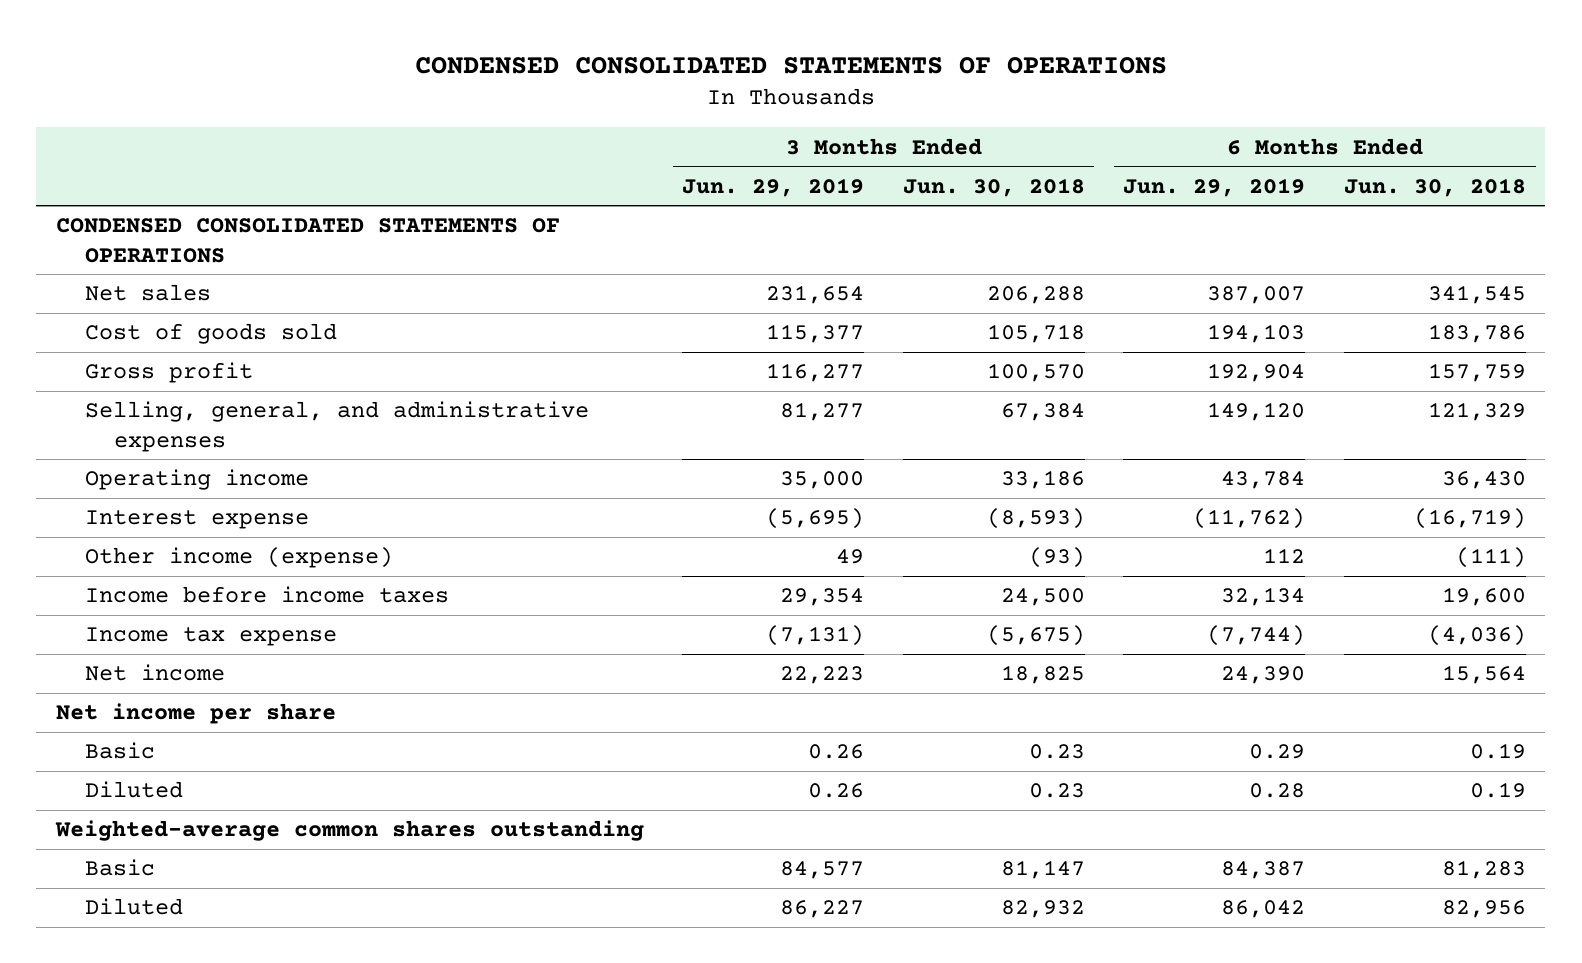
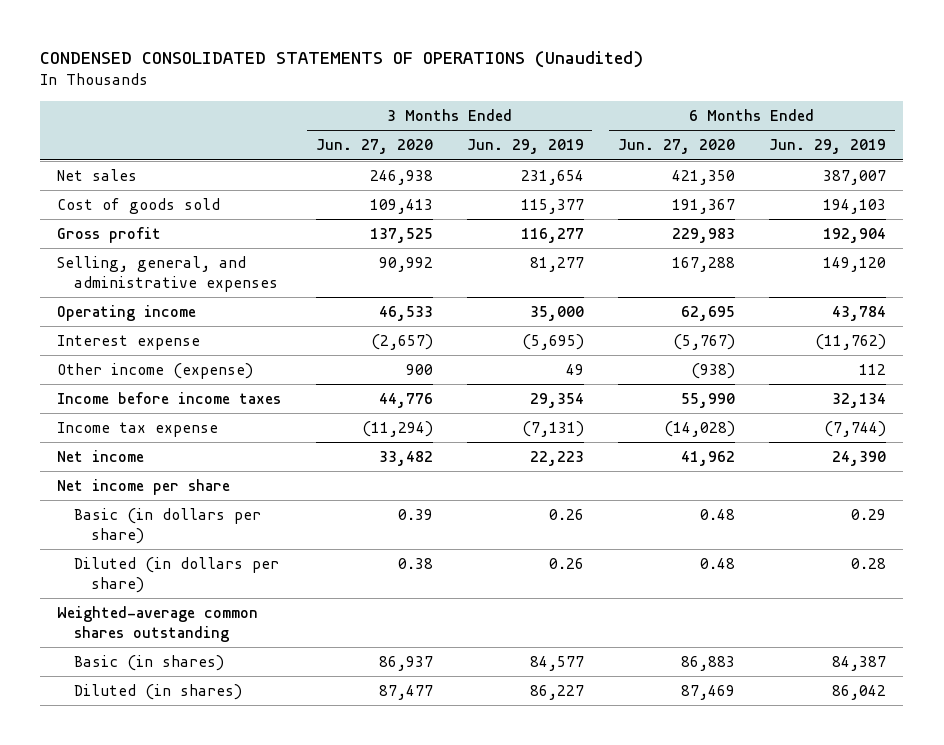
[414,56,1167,74] CONDENSED CONSOLIDATED STATEMENTS OF OPERATIONS -> [40,51,644,69] CONDENSED CONSOLIDATED STATEMENTS OF OPERATIONS (Unaudited)
[902,177,1085,197] Jun. 30, 2018 -> none
[1343,177,1526,197] Jun. 30, 2018 -> none
none -> [315,139,433,155] Jun. 27, 2020
none -> [618,139,736,155] Jun. 27, 2020
[55,218,560,263] CONDENSED CONSOLIDATED STATEMENTS OF OPERATIONS -> none
[84,742,155,760] Basic -> [74,508,262,544] Basic (in dollars per share)
[84,781,183,799] Diluted -> [74,557,280,593] Diluted (in dollars per share)
[84,859,155,877] Basic -> [74,655,225,672] Basic (in shares)
[84,898,183,916] Diluted -> [74,684,243,701] Diluted (in shares)

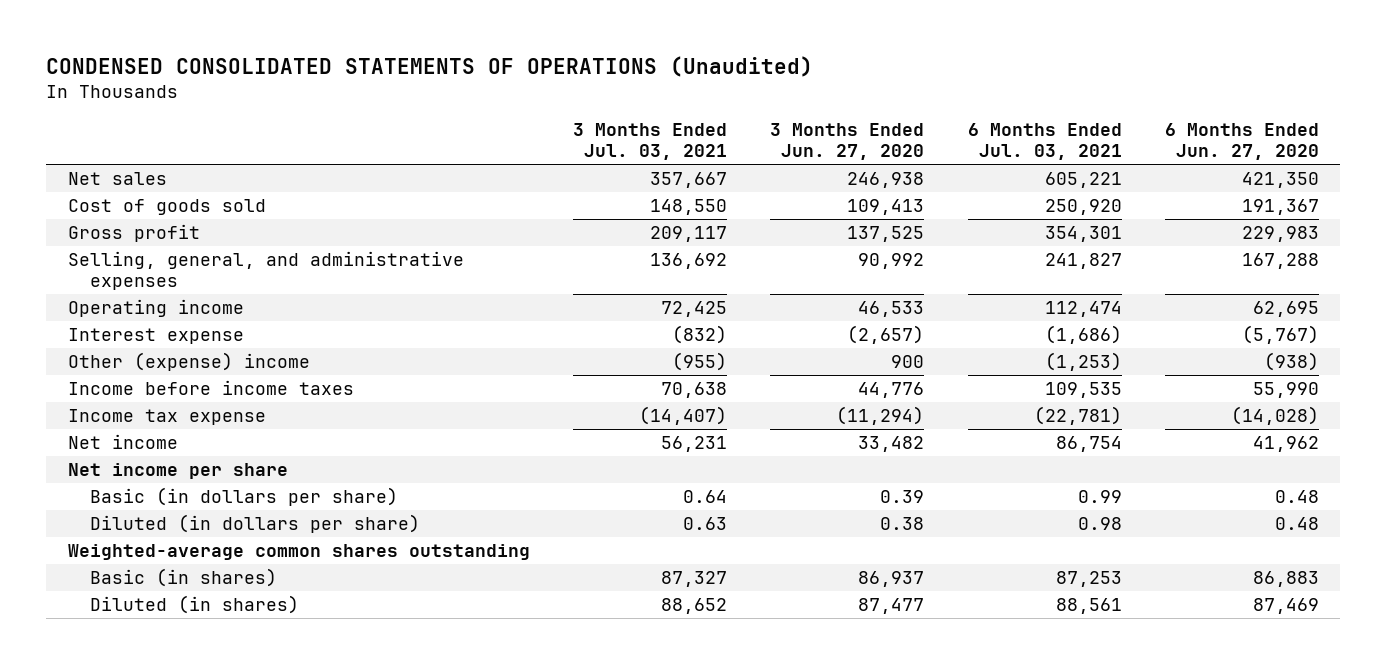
[466,139,584,155] Jun. 29, 2019 -> none
[769,139,887,155] Jun. 29, 2019 -> none
none -> [573,123,728,161] 3 Months Ended Jul. 03, 2021
none -> [967,123,1122,161] 6 Months Ended Jul. 03, 2021
[57,363,254,380] Other income (expense) -> [67,352,310,372] Other (expense) income

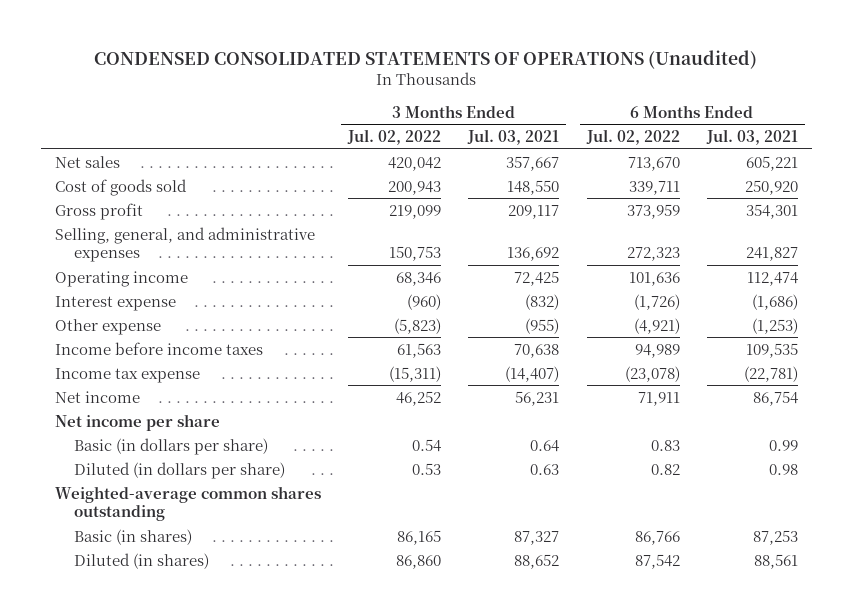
[770,123,925,161] 3 Months Ended Jun. 27, 2020 -> none
[1164,123,1319,161] 6 Months Ended Jun. 27, 2020 -> none
none -> [347,129,442,146] Jul. 02, 2022
none -> [585,129,680,146] Jul. 02, 2022
[67,352,310,372] Other (expense) income -> [54,318,161,335] Other expense

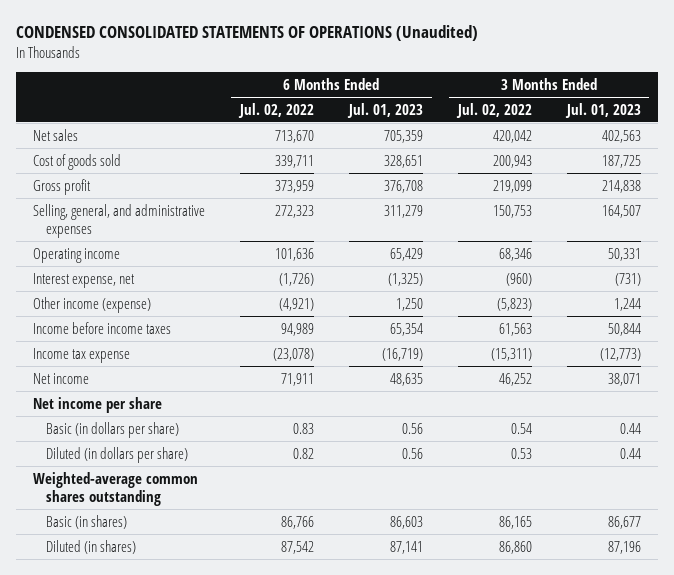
[467,129,560,146] Jul. 03, 2021 -> none
[706,129,799,146] Jul. 03, 2021 -> none
none -> [346,102,423,118] Jul. 01, 2023
none -> [564,102,641,118] Jul. 01, 2023
[54,295,176,311] Interest expense -> [32,272,135,288] Interest expense, net
[54,318,161,335] Other expense -> [32,296,151,313] Other income (expense)

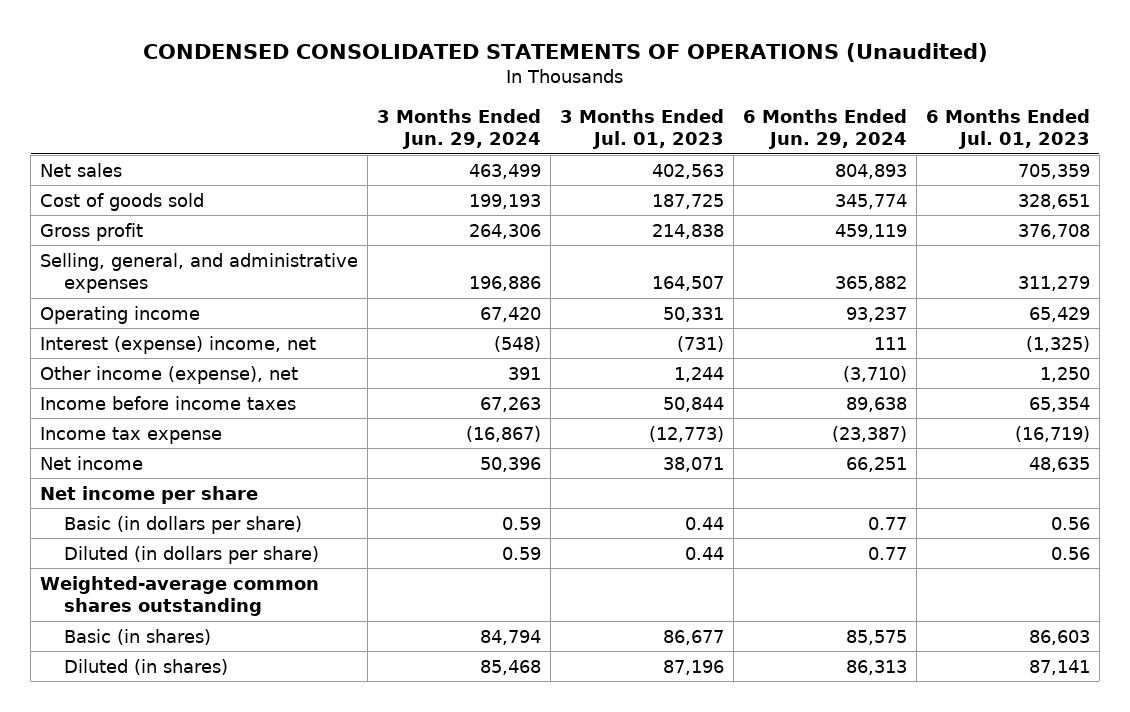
[237,102,314,118] Jul. 02, 2022 -> none
[455,102,532,118] Jul. 02, 2022 -> none
none -> [377,108,542,150] 3 Months Ended Jun. 29, 2024
none -> [742,108,907,150] 6 Months Ended Jun. 29, 2024
[32,272,135,288] Interest expense, net -> [40,335,317,354] Interest (expense) income, net
[32,296,151,313] Other income (expense) -> [40,365,299,384] Other income (expense), net

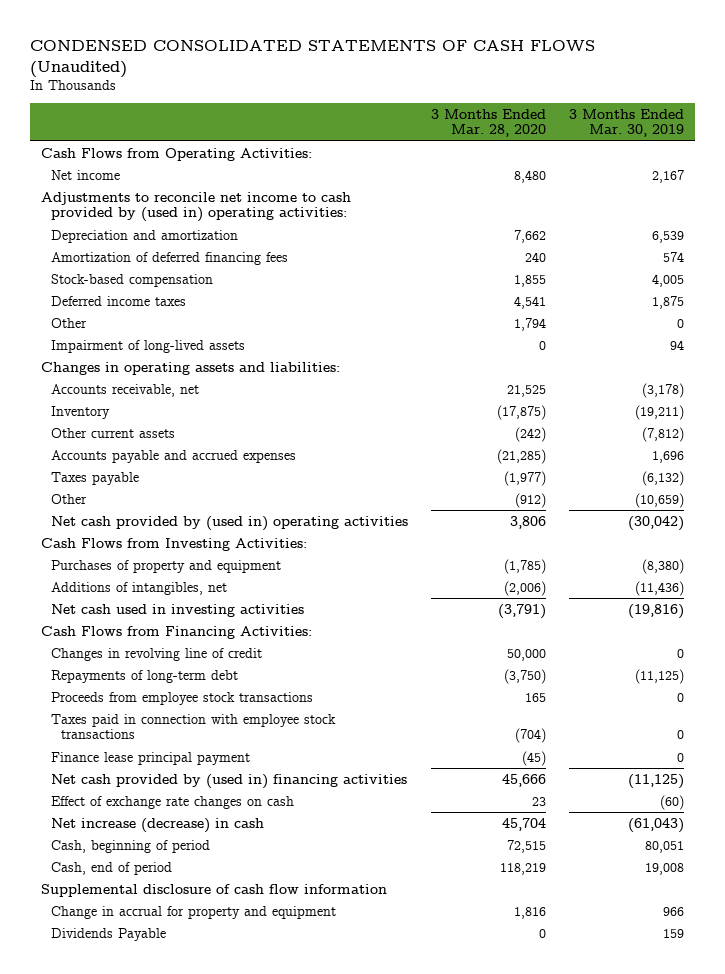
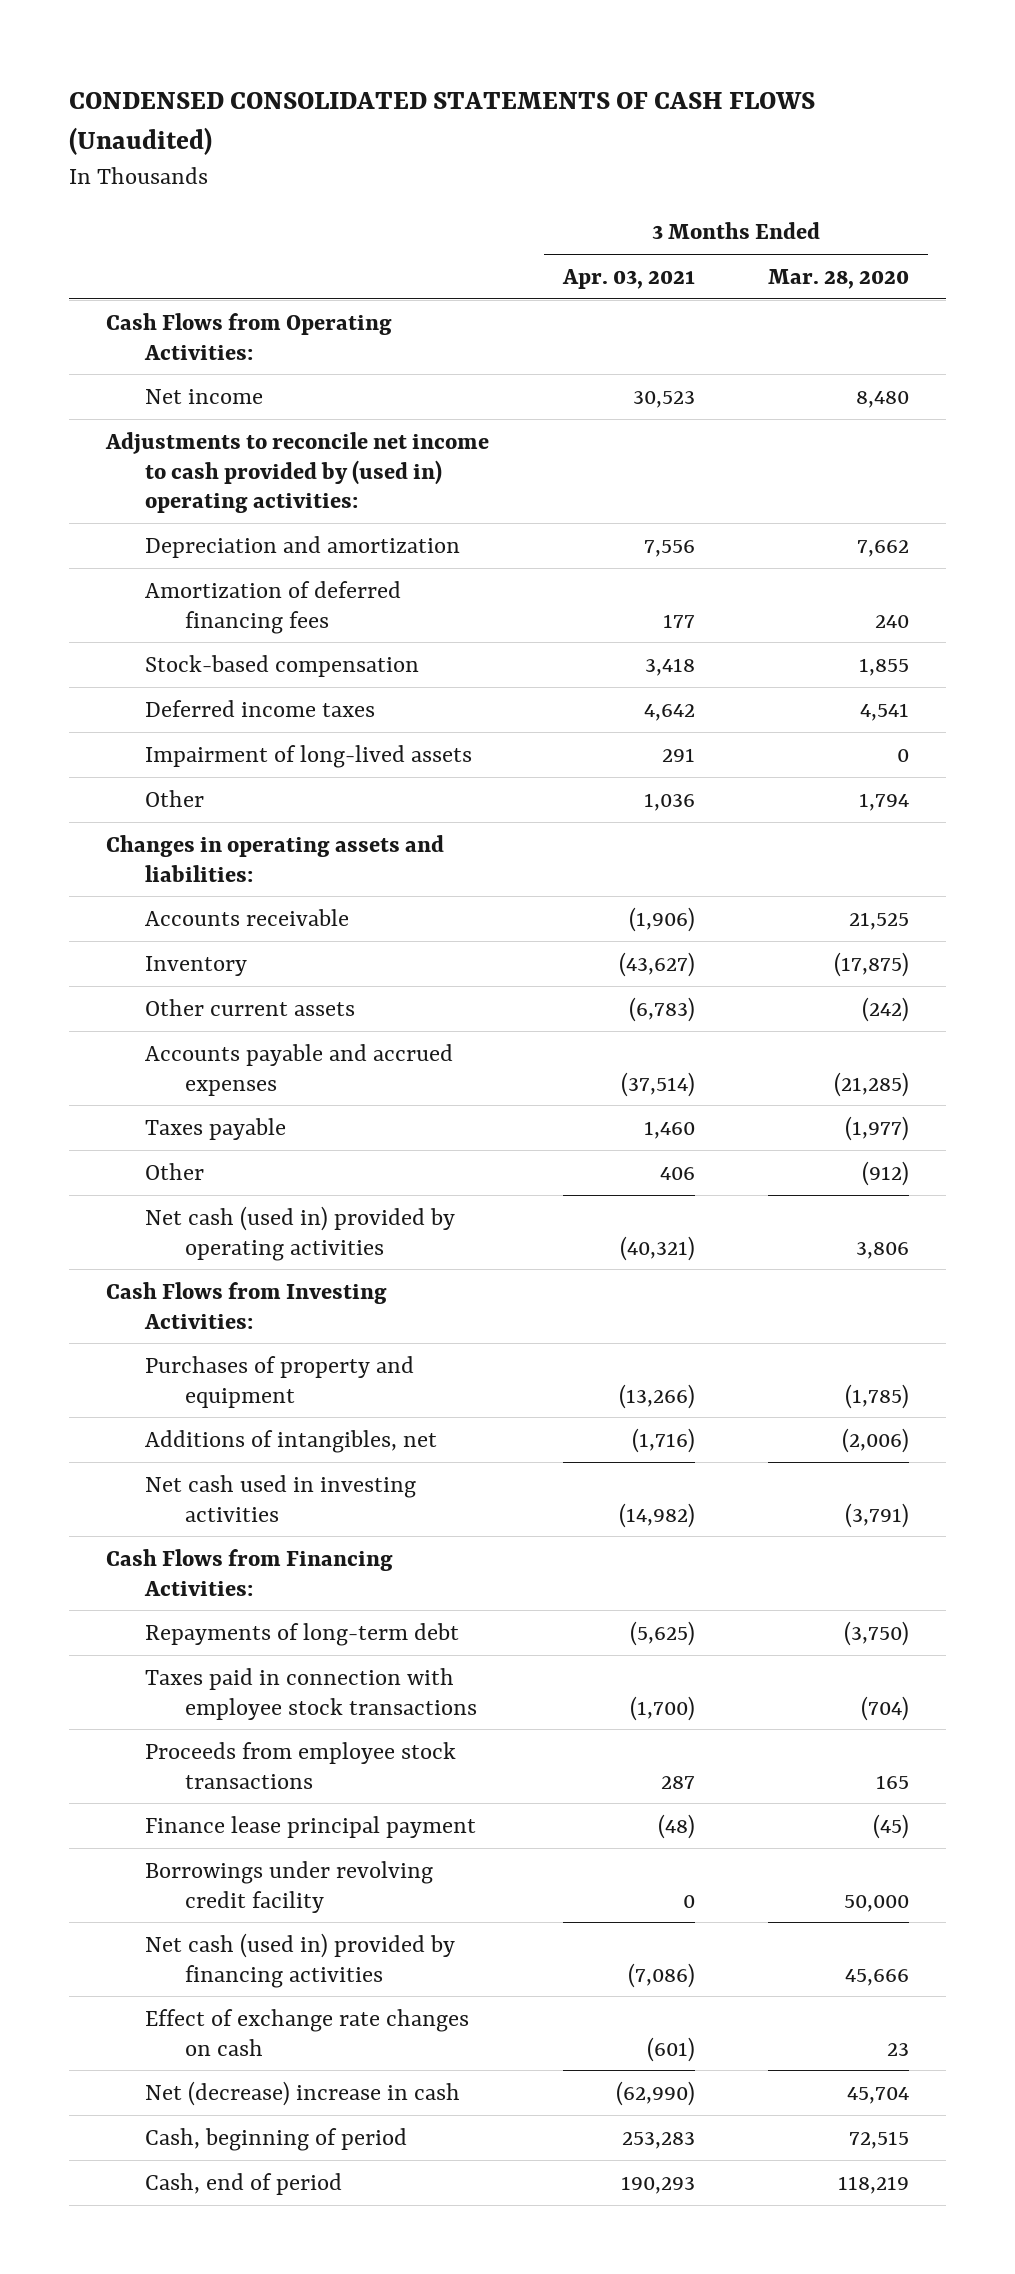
[568,108,684,138] 3 Months Ended Mar. 30, 2019 -> none
none -> [561,268,695,289] Apr. 03, 2021
[51,317,88,328] Other -> [145,789,205,807] Other
[51,383,200,397] Accounts receivable, net -> [145,908,350,926] Accounts receivable
[51,515,409,531] Net cash provided by (used in) operating activities -> [145,1205,456,1261] Net cash (used in) provided by operating activities
[51,647,263,661] Changes in revolving line of credit -> none
[51,691,314,705] Proceeds from employee stock transactions -> [145,1741,457,1789] Proceeds from employee stock transactions
none -> [145,1860,434,1913] Borrowings under revolving credit facility
[51,773,408,789] Net cash provided by (used in) financing activities -> [145,1932,456,1988] Net cash (used in) provided by financing activities
[51,817,265,833] Net increase (decrease) in cash -> [145,2080,461,2106] Net (decrease) increase in cash
[41,883,388,897] Supplemental disclosure of cash flow information -> none
[51,905,337,919] Change in accrual for property and equipment -> none
[51,927,167,941] Dividends Payable -> none

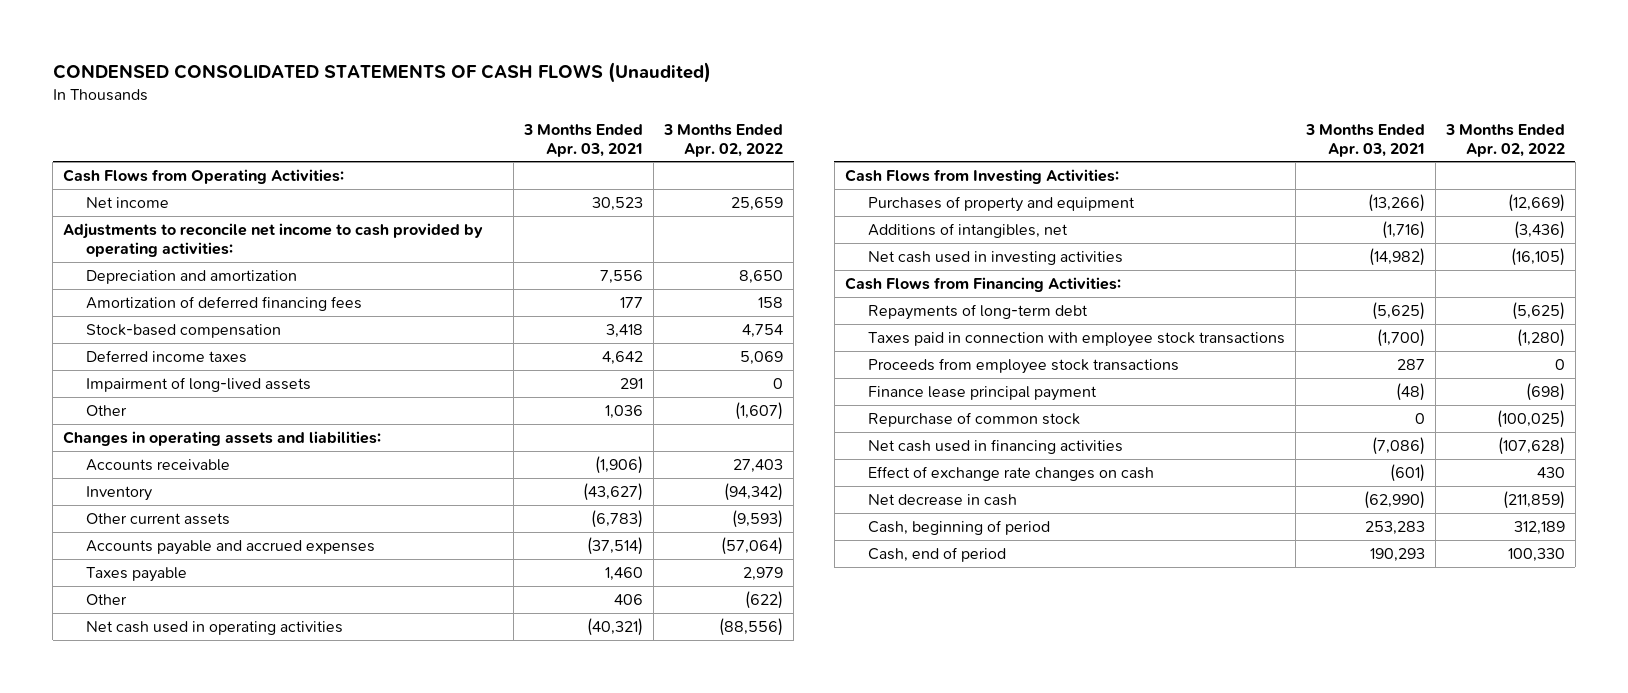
[768,268,910,289] Mar. 28, 2020 -> none
none -> [663,123,784,157] 3 Months Ended Apr. 02, 2022
[104,431,489,514] Adjustments to reconcile net income to cash provided by (used in) operating activities: -> [63,222,484,257] Adjustments to reconcile net income to cash provided by operating activities:
[145,1205,456,1261] Net cash (used in) provided by operating activities -> [86,620,344,635] Net cash used in operating activities
[145,1860,434,1913] Borrowings under revolving credit facility -> none
none -> [867,411,1080,427] Repurchase of common stock
[145,1932,456,1988] Net cash (used in) provided by financing activities -> [867,438,1123,454] Net cash used in financing activities
[145,2080,461,2106] Net (decrease) increase in cash -> [867,493,1017,506] Net decrease in cash

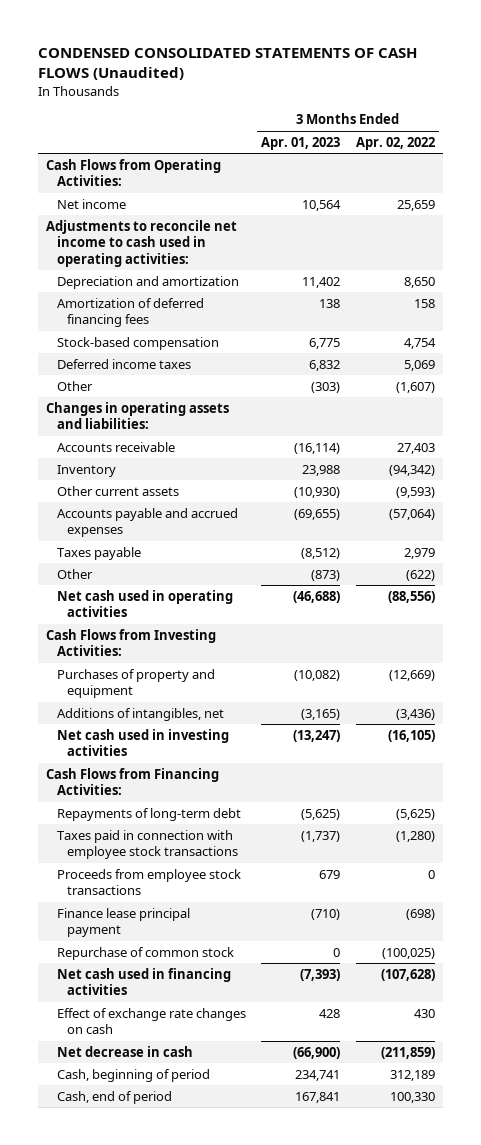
[523,123,644,157] 3 Months Ended Apr. 03, 2021 -> none
none -> [261,136,341,150] Apr. 01, 2023
[63,222,484,257] Adjustments to reconcile net income to cash provided by operating activities: -> [46,219,238,267] Adjustments to reconcile net income to cash used in operating activities:
[86,376,312,392] Impairment of long-lived assets -> none

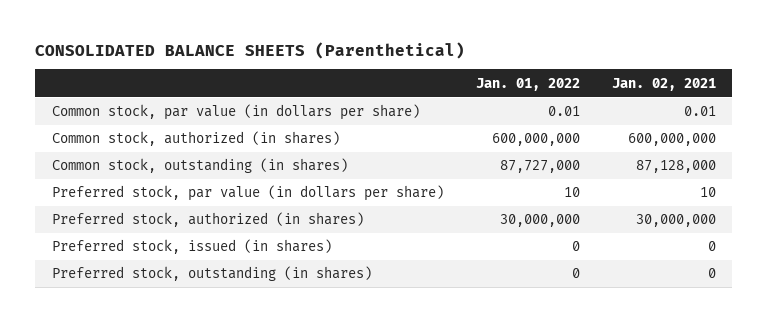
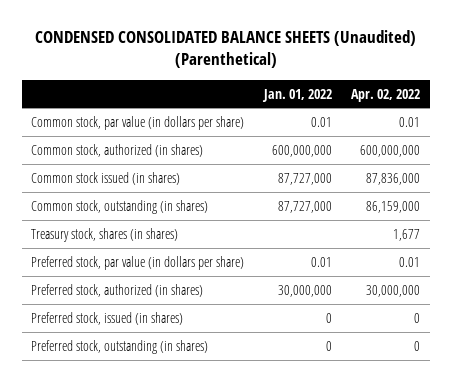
[35,42,466,60] CONSOLIDATED BALANCE SHEETS (Parenthetical) -> [34,30,416,69] CONDENSED CONSOLIDATED BALANCE SHEETS (Unaudited) (Parenthetical)
[611,77,716,91] Jan. 02, 2021 -> none
none -> [351,88,421,102] Apr. 02, 2022
none -> [31,172,181,186] Common stock issued (in shares)
none -> [31,228,179,243] Treasury stock, shares (in shares)
[563,187,580,198] 10 -> [310,257,332,268] 0.01

